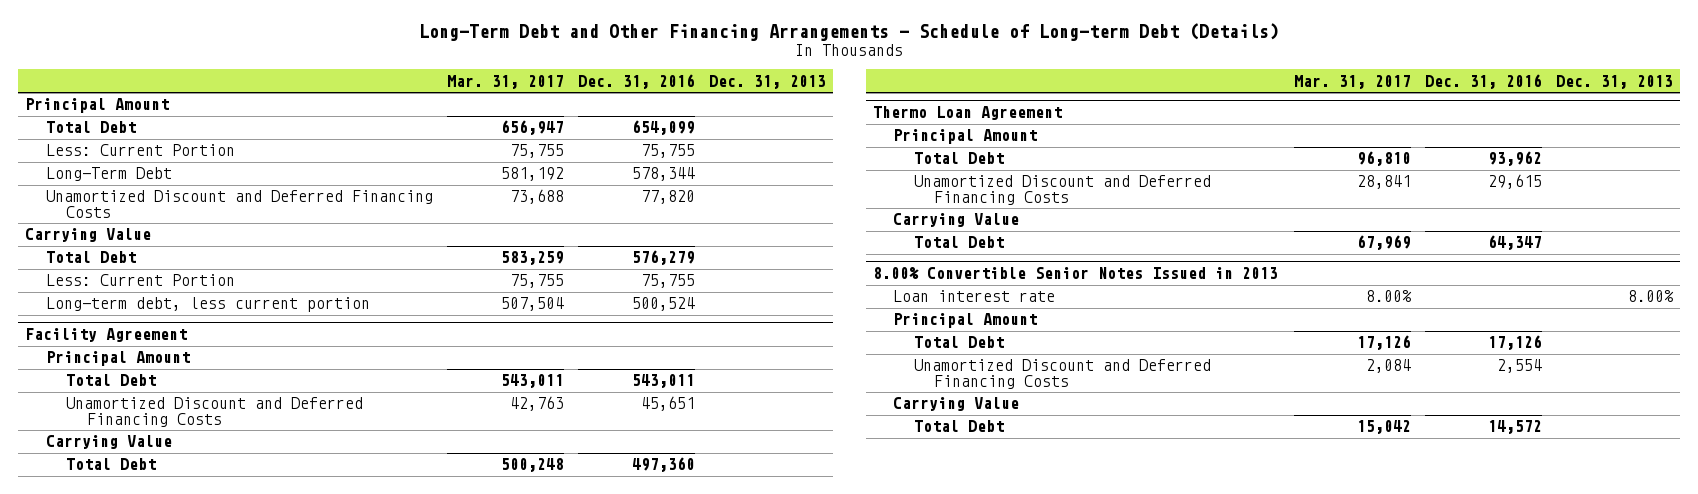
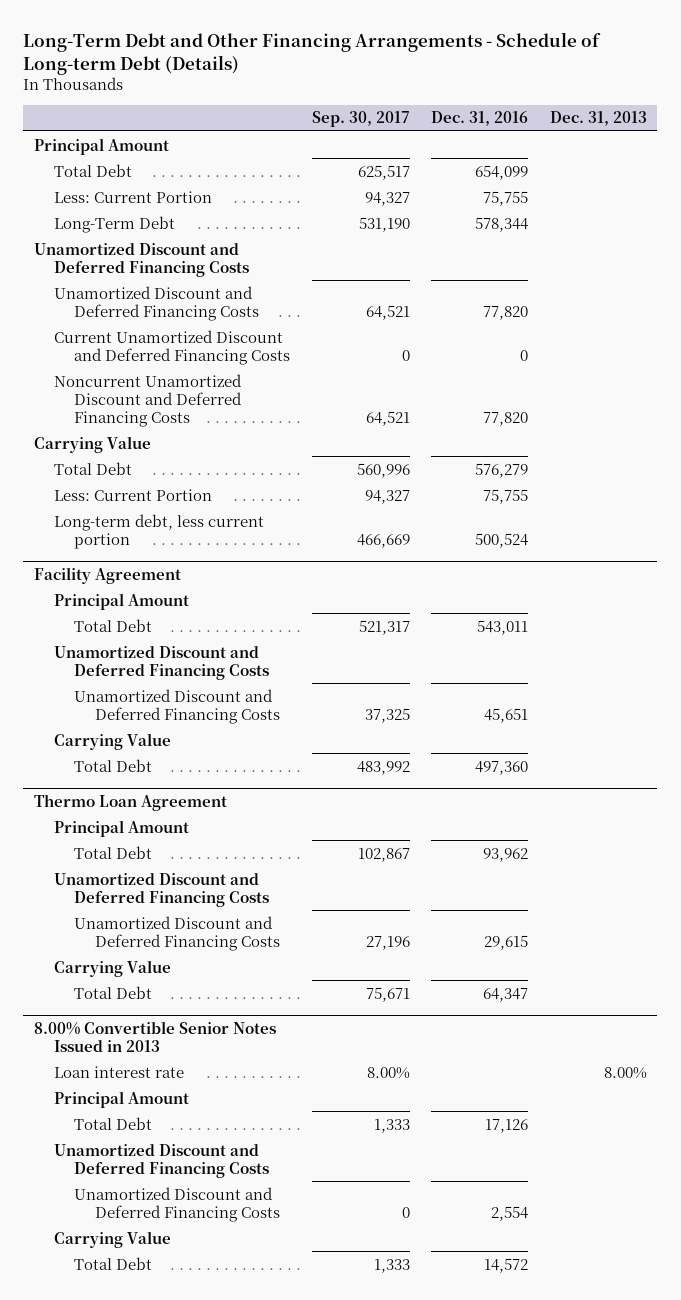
[446,74,564,89] Mar. 31, 2017 -> none
none -> [311,111,410,128] Sep. 30, 2017
none -> [34,242,250,277] Unamortized Discount and Deferred Financing Costs
none -> [54,329,291,365] Current Unamortized Discount and Deferred Financing Costs
none -> [54,373,243,427] Noncurrent Unamortized Discount and Deferred Financing Costs
none -> [54,645,270,680] Unamortized Discount and Deferred Financing Costs
none -> [54,872,270,907] Unamortized Discount and Deferred Financing Costs
none -> [54,1143,270,1178] Unamortized Discount and Deferred Financing Costs

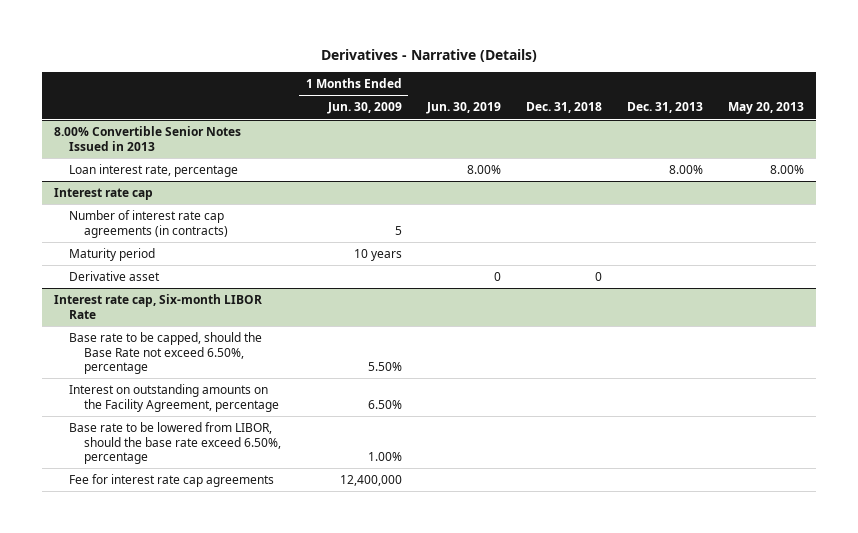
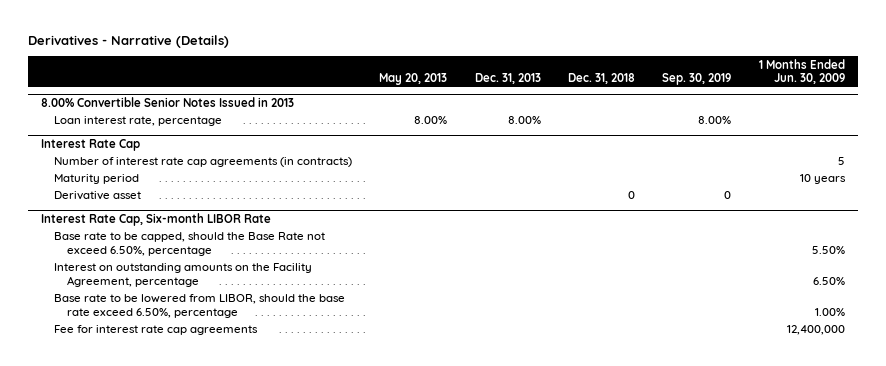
[425,102,501,115] Jun. 30, 2019 -> none
none -> [662,73,732,86] Sep. 30, 2019
[54,187,154,200] Interest rate cap -> [41,139,141,152] Interest Rate Cap
[54,293,263,319] Interest rate cap, Six-month LIBOR Rate -> [41,213,272,227] Interest Rate Cap, Six-month LIBOR Rate

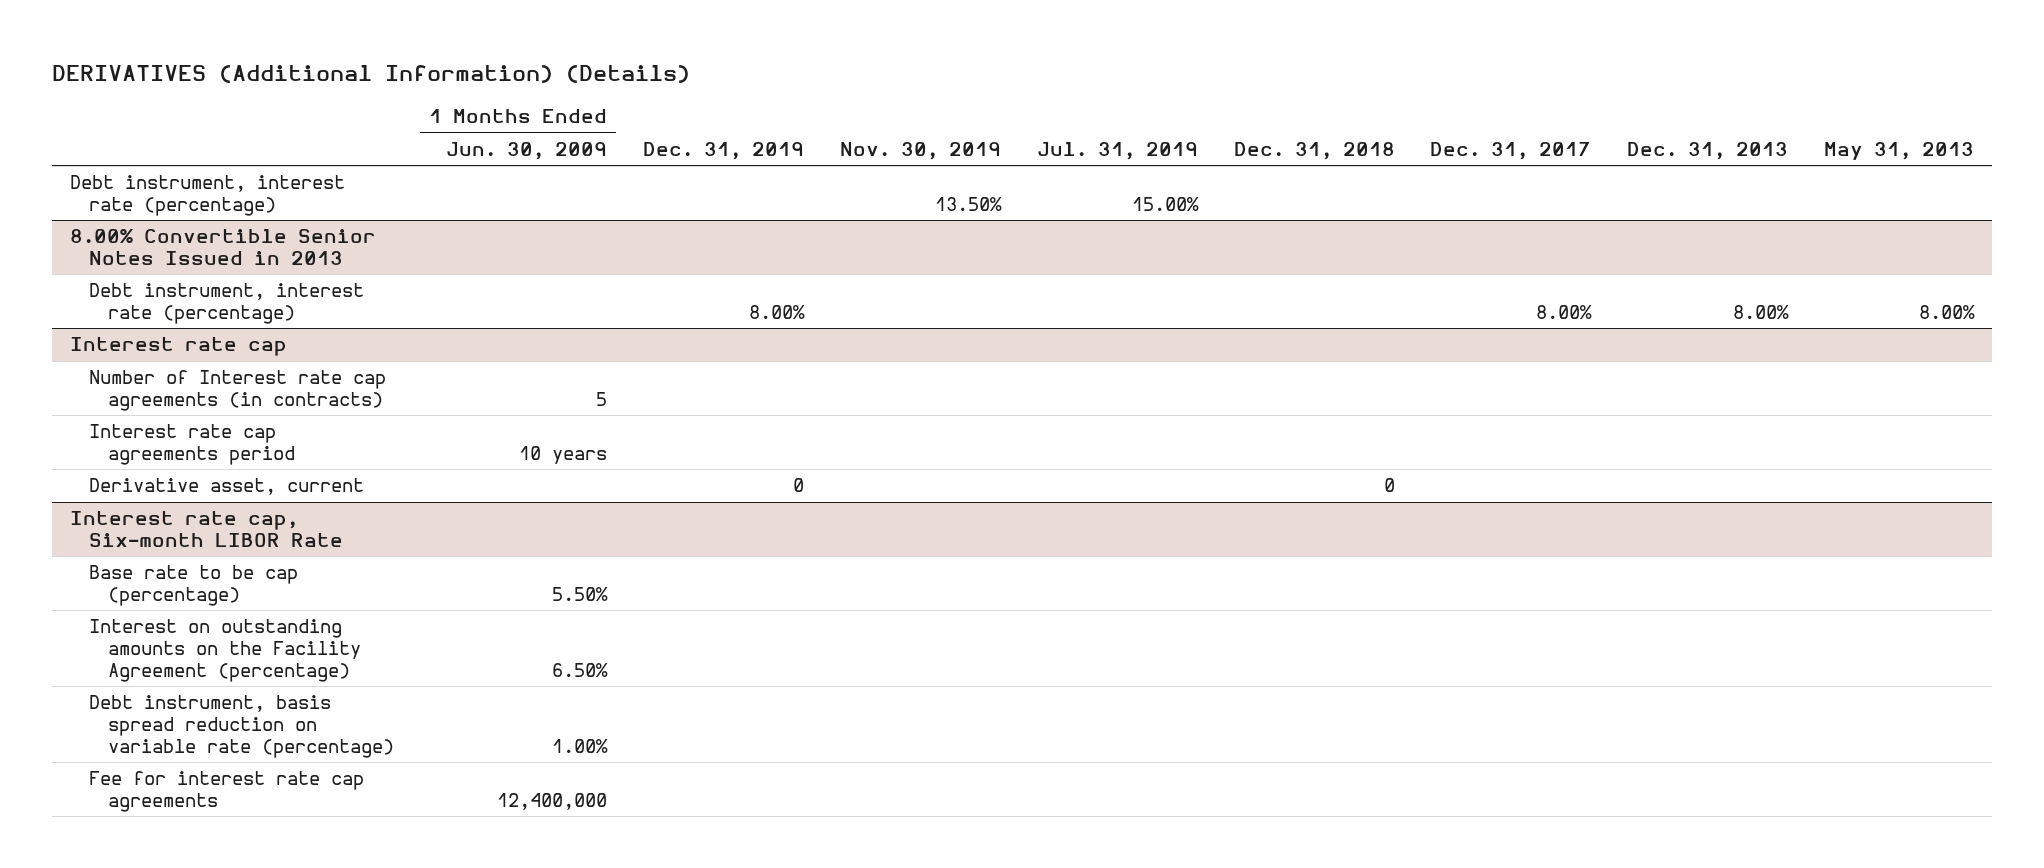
[27,35,229,49] Derivatives - Narrative (Details) -> [52,65,691,84] DERIVATIVES (Additional Information) (Details)
[379,73,448,86] May 20, 2013 -> none
[662,73,732,86] Sep. 30, 2019 -> none
none -> [643,141,805,160] Dec. 31, 2019
none -> [839,141,1001,160] Nov. 30, 2019
none -> [1036,141,1198,160] Jul. 31, 2019
none -> [1430,141,1592,160] Dec. 31, 2017
none -> [1823,141,1974,160] May 31, 2013
none -> [70,175,346,217] Debt instrument, interest rate (percentage)
[53,116,222,127] Loan interest rate, percentage -> [88,283,364,325] Debt instrument, interest rate (percentage)
[41,139,141,152] Interest Rate Cap -> [70,337,288,357] Interest rate cap
[53,157,352,168] Number of interest rate cap agreements (in contracts) -> [88,370,386,412] Number of Interest rate cap agreements (in contracts)
[53,174,139,185] Maturity period -> [88,424,295,466] Interest rate cap agreements period
[53,191,141,201] Derivative asset -> [88,478,364,496] Derivative asset, current
[41,213,272,227] Interest Rate Cap, Six-month LIBOR Rate -> [70,511,343,548] Interest rate cap, Six-month LIBOR Rate
[53,232,325,257] Base rate to be capped, should the Base Rate not exceed 6.50%, percentage -> [88,565,298,607] Base rate to be cap (percentage)
[53,263,312,288] Interest on outstanding amounts on the Facility Agreement, percentage -> [88,619,361,682] Interest on outstanding amounts on the Facility Agreement (percentage)
[53,294,345,319] Base rate to be lowered from LIBOR, should the base rate exceed 6.50%, percentage -> [88,695,394,758] Debt instrument, basis spread reduction on variable rate (percentage)

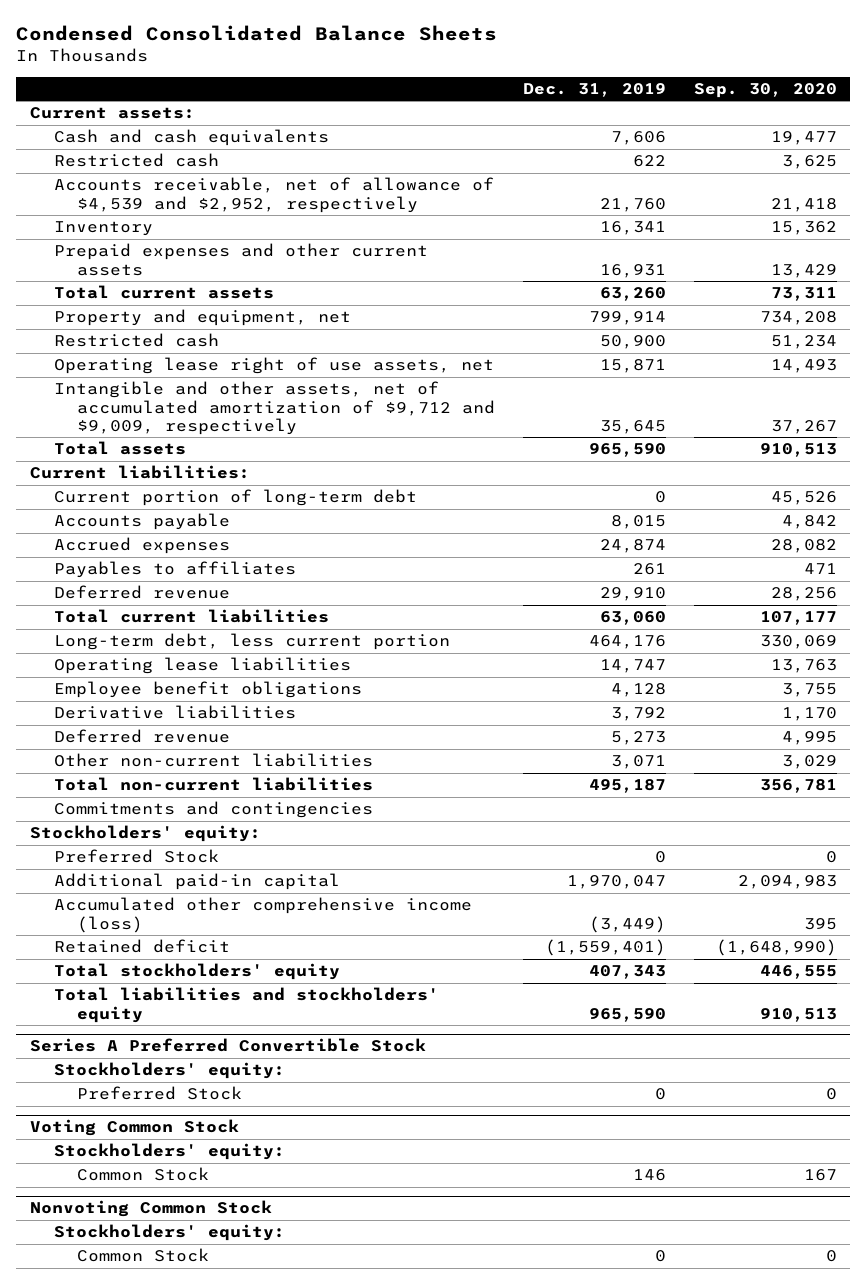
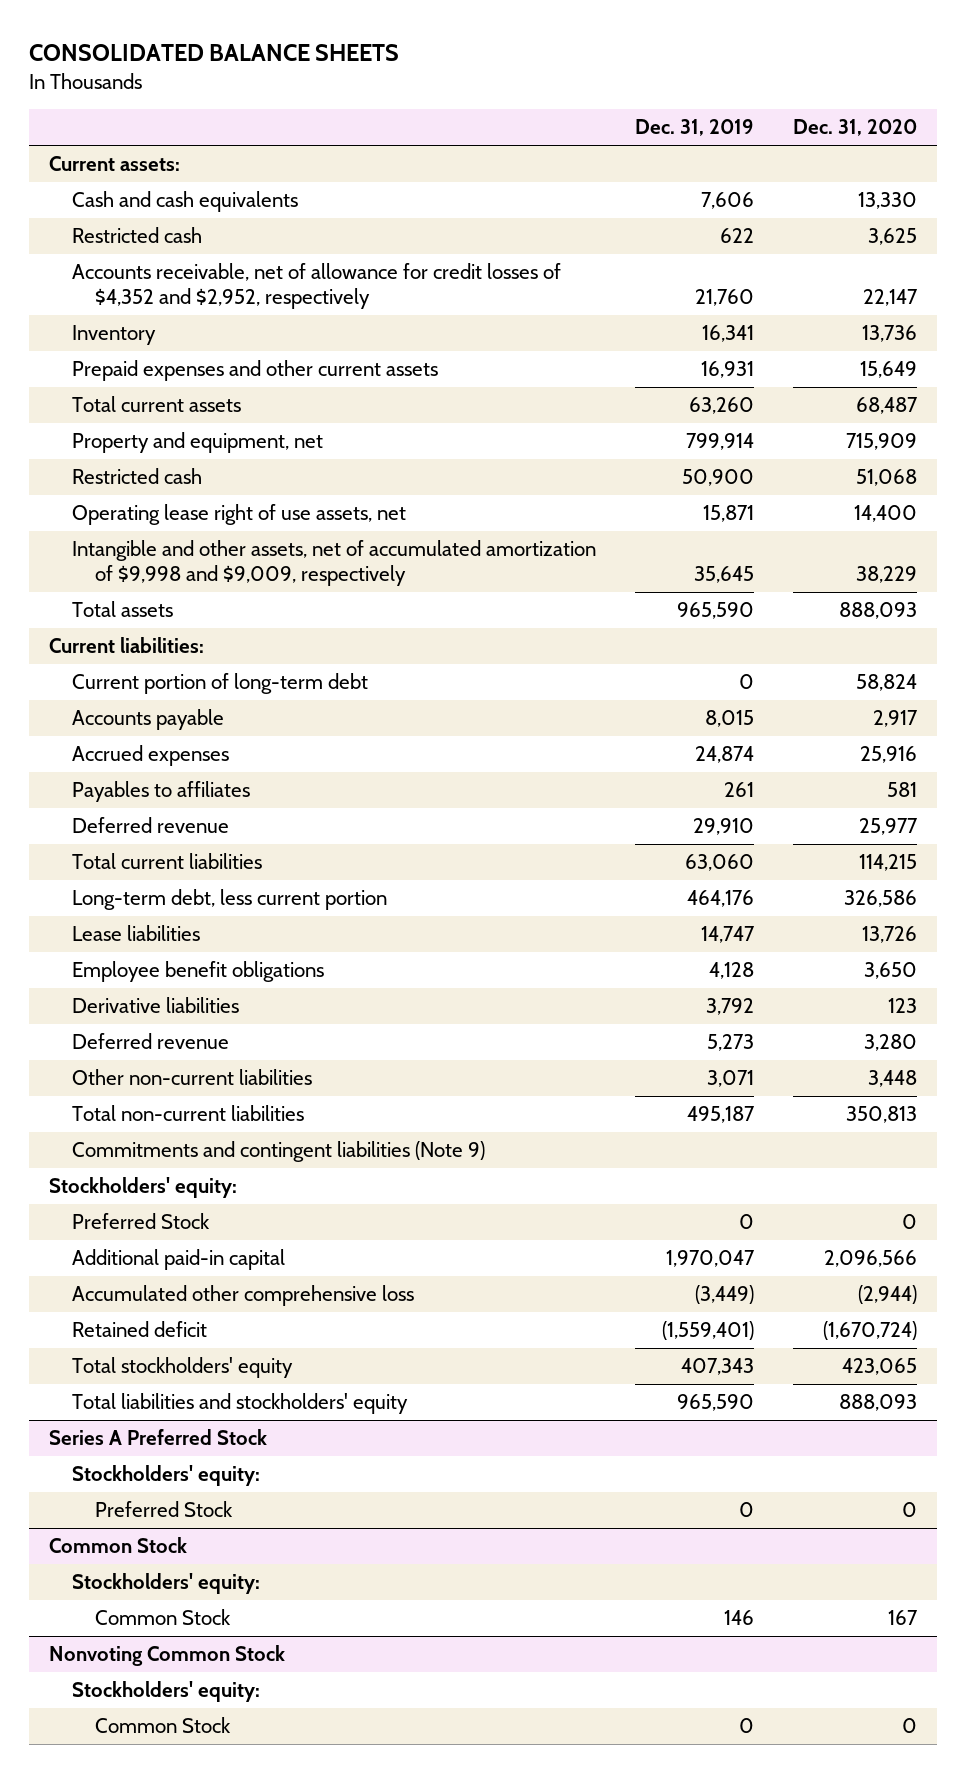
[16,25,498,42] Condensed Consolidated Balance Sheets -> [29,44,400,62] CONSOLIDATED BALANCE SHEETS
[693,82,837,98] Sep. 30, 2020 -> none
none -> [793,119,918,137] Dec. 31, 2020
[53,177,494,213] Accounts receivable, net of allowance of $4,539 and $2,952, respectively -> [71,263,561,310] Accounts receivable, net of allowance for credit losses of $4,352 and $2,952, respectively
[53,381,496,435] Intangible and other assets, net of accumulated amortization of $9,712 and $9,009, respectively -> [71,540,596,587] Intangible and other assets, net of accumulated amortization of $9,998 and $9,009, respectively
[53,657,351,675] Operating lease liabilities -> [71,925,200,942] Lease liabilities
[53,801,373,819] Commitments and contingencies -> [71,1141,485,1163] Commitments and contingent liabilities (Note 9)
[53,897,472,933] Accumulated other comprehensive income (loss) -> [71,1285,414,1307] Accumulated other comprehensive loss
[29,1038,426,1053] Series A Preferred Convertible Stock -> [48,1429,267,1446] Series A Preferred Stock
[29,1119,239,1137] Voting Common Stock -> [48,1537,187,1554] Common Stock

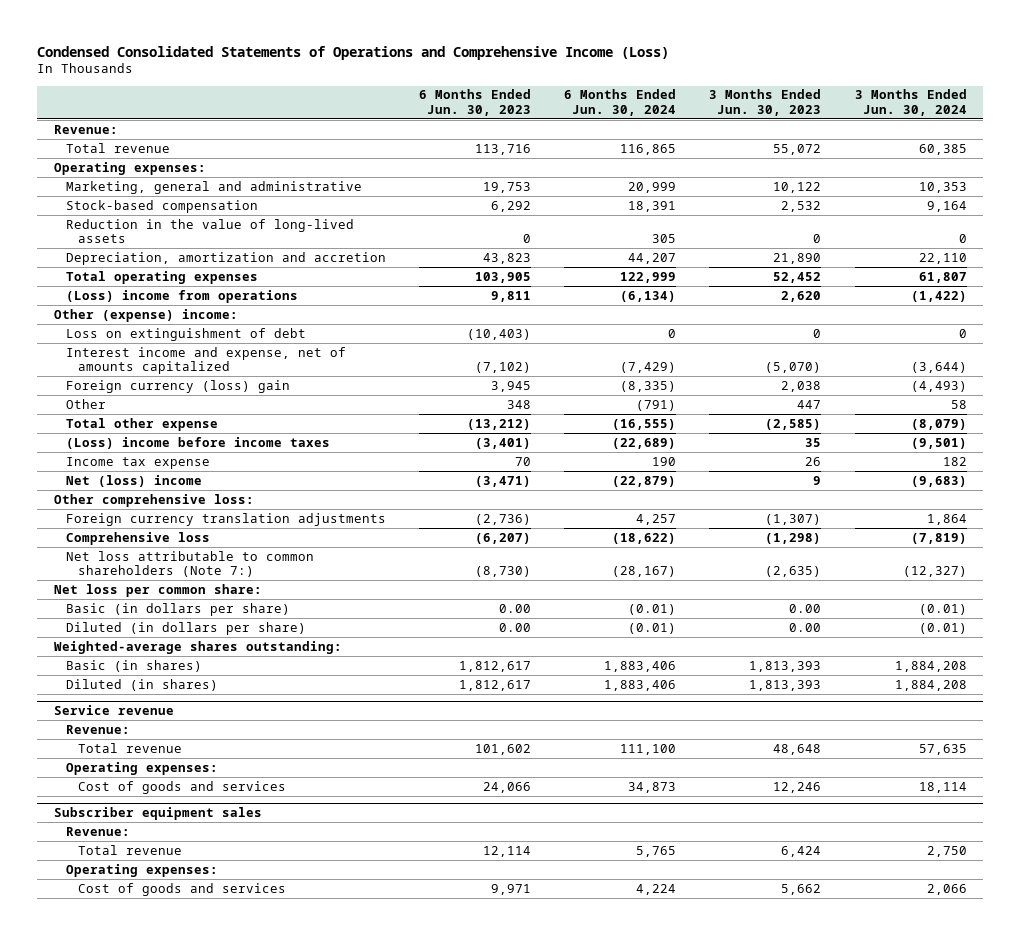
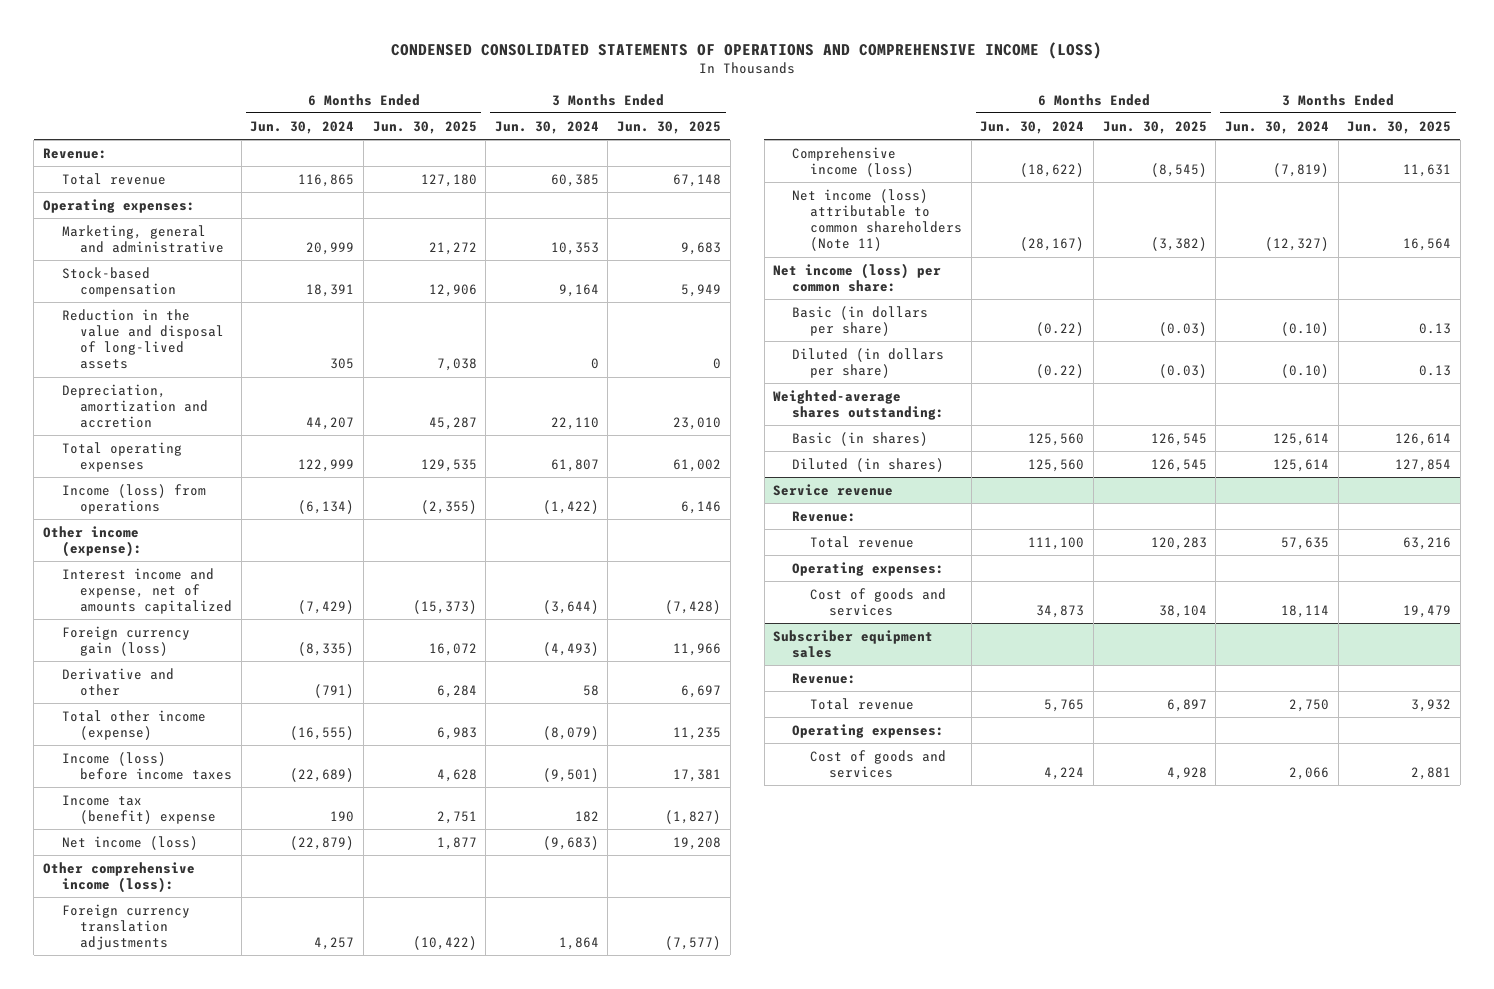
[37,45,670,60] Condensed Consolidated Statements of Operations and Comprehensive Income (Loss) -> [391,42,1103,60] CONDENSED CONSOLIDATED STATEMENTS OF OPERATIONS AND COMPREHENSIVE INCOME (LOSS)
[419,89,532,116] 6 Months Ended Jun. 30, 2023 -> none
[709,89,822,116] 3 Months Ended Jun. 30, 2023 -> none
none -> [372,120,477,134] Jun. 30, 2025
none -> [617,120,722,134] Jun. 30, 2025
[66,218,355,244] Reduction in the value of long-lived assets -> [61,308,225,370] Reduction in the value and disposal of long-lived assets
[66,327,307,341] Loss on extinguishment of debt -> none
[66,289,299,303] (Loss) income from operations -> [61,483,206,514] Income (loss) from operations
[54,308,239,322] Other (expense) income: -> [43,525,142,557] Other income (expense):
[66,379,291,393] Foreign currency (loss) gain -> [61,625,190,656] Foreign currency gain (loss)
[66,398,107,409] Other -> [61,667,174,696] Derivative and other
[66,417,219,431] Total other expense -> [61,709,206,740] Total other income (expense)
[66,436,331,449] (Loss) income before income taxes -> [61,751,233,780] Income (loss) before income taxes
[66,456,211,469] Income tax expense -> [61,794,217,824] Income tax (benefit) expense
[66,474,203,487] Net (loss) income -> [61,835,198,850] Net income (loss)
[54,493,255,507] Other comprehensive loss: -> [43,861,196,893] Other comprehensive income (loss):
[66,531,211,545] Comprehensive loss -> [791,146,915,177] Comprehensive income (loss)
[66,550,315,578] Net loss attributable to common shareholders (Note 7:) -> [791,188,963,252] Net income (loss) attributable to common shareholders (Note 11)
[54,583,263,597] Net loss per common share: -> [773,262,942,292] Net income (loss) per common share:
[628,603,677,615] (0.01) -> [1036,321,1085,336] (0.22)
[918,603,967,615] (0.01) -> [1280,321,1329,336] (0.10)
[628,622,677,634] (0.01) -> [1036,363,1085,378] (0.22)
[918,622,967,634] (0.01) -> [1280,363,1329,378] (0.10)
[604,660,677,672] 1,883,406 -> [1028,432,1085,446] 125,560
[894,660,967,672] 1,884,208 -> [1272,432,1329,446] 125,614
[604,679,677,691] 1,883,406 -> [1028,458,1085,472] 125,560
[894,679,967,691] 1,884,208 -> [1272,458,1329,472] 125,614

